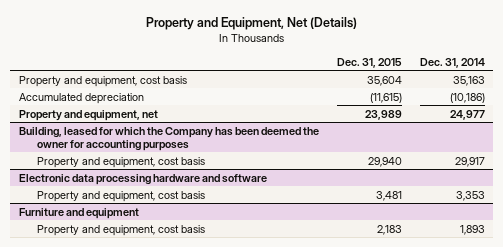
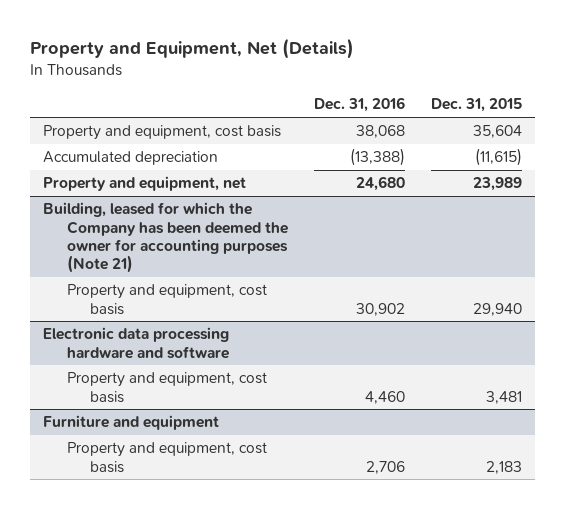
[419,57,485,68] Dec. 31, 2014 -> none
none -> [313,97,405,113] Dec. 31, 2016
[18,126,319,151] Building, leased for which the Company has been deemed the owner for accounting purposes -> [42,202,288,273] Building, leased for which the Company has been deemed the owner for accounting purposes (Note 21)

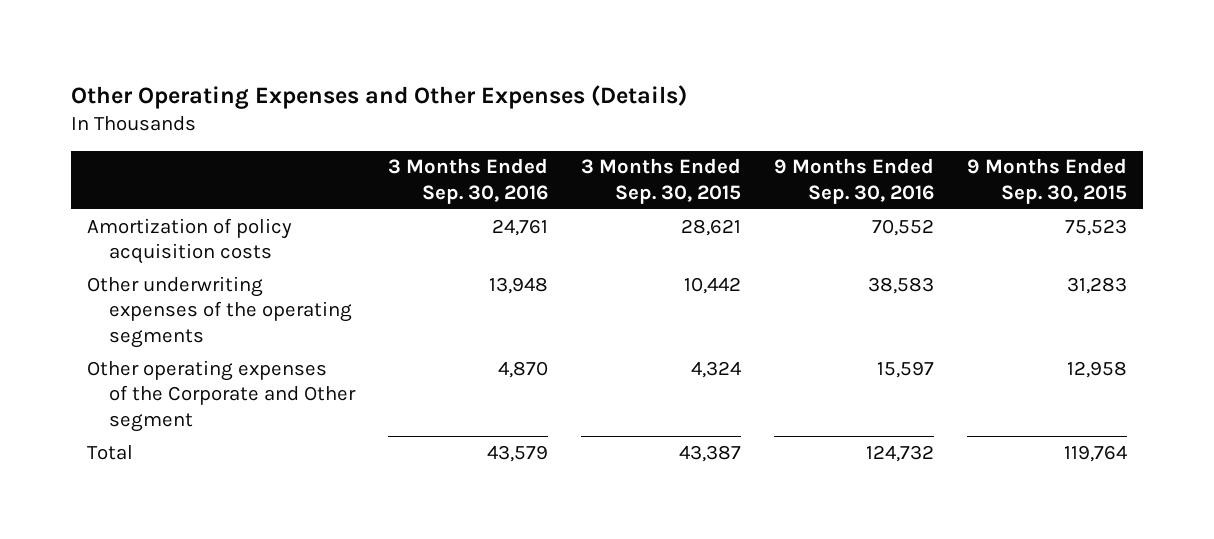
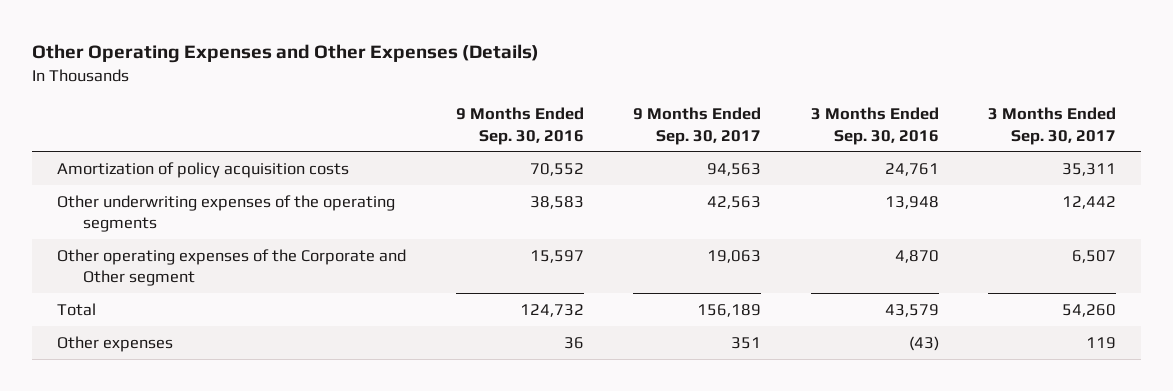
[580,158,741,204] 3 Months Ended Sep. 30, 2015 -> none
[966,158,1127,204] 9 Months Ended Sep. 30, 2015 -> none
none -> [633,107,762,145] 9 Months Ended Sep. 30, 2017
none -> [988,107,1117,145] 3 Months Ended Sep. 30, 2017
none -> [57,335,174,352] Other expenses

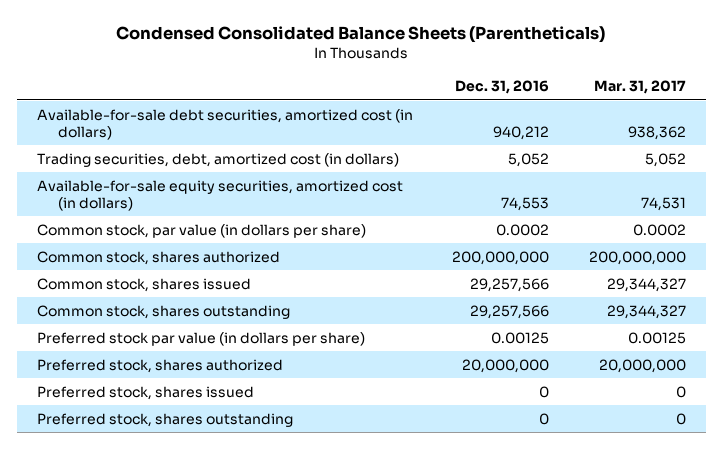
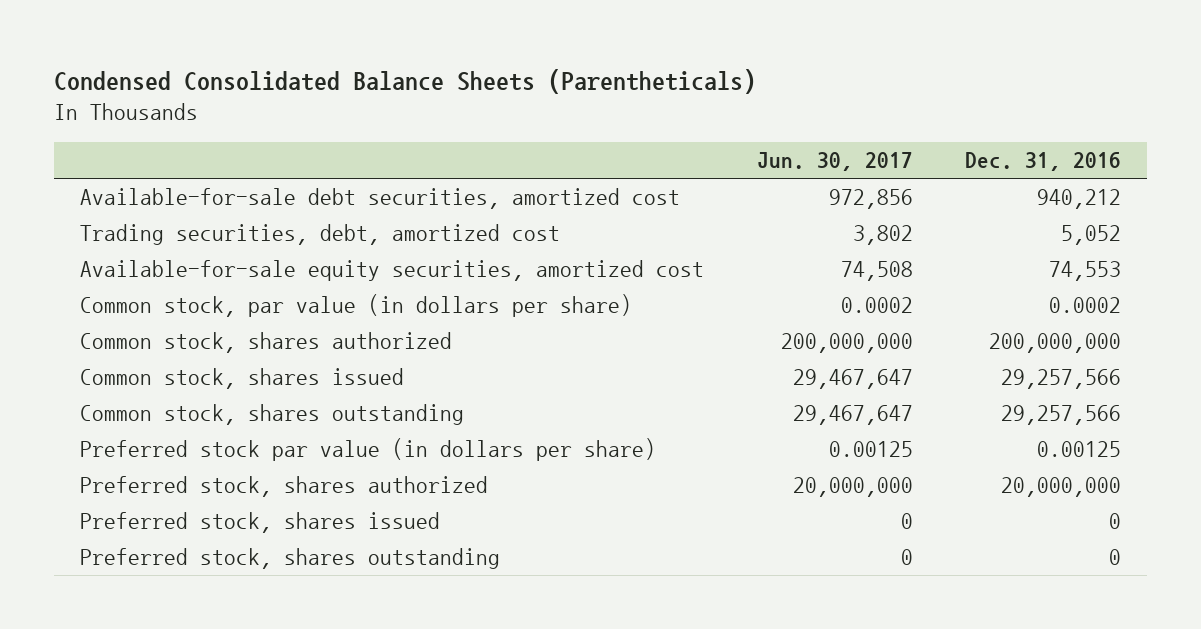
[593,80,686,95] Mar. 31, 2017 -> none
none -> [756,152,913,172] Jun. 30, 2017
[37,108,414,140] Available-for-sale debt securities, amortized cost (in dollars) -> [80,188,681,210] Available-for-sale debt securities, amortized cost
[37,152,400,167] Trading securities, debt, amortized cost (in dollars) -> [80,224,561,246] Trading securities, debt, amortized cost
[37,179,404,211] Available-for-sale equity securities, amortized cost (in dollars) -> [80,260,705,282] Available-for-sale equity securities, amortized cost

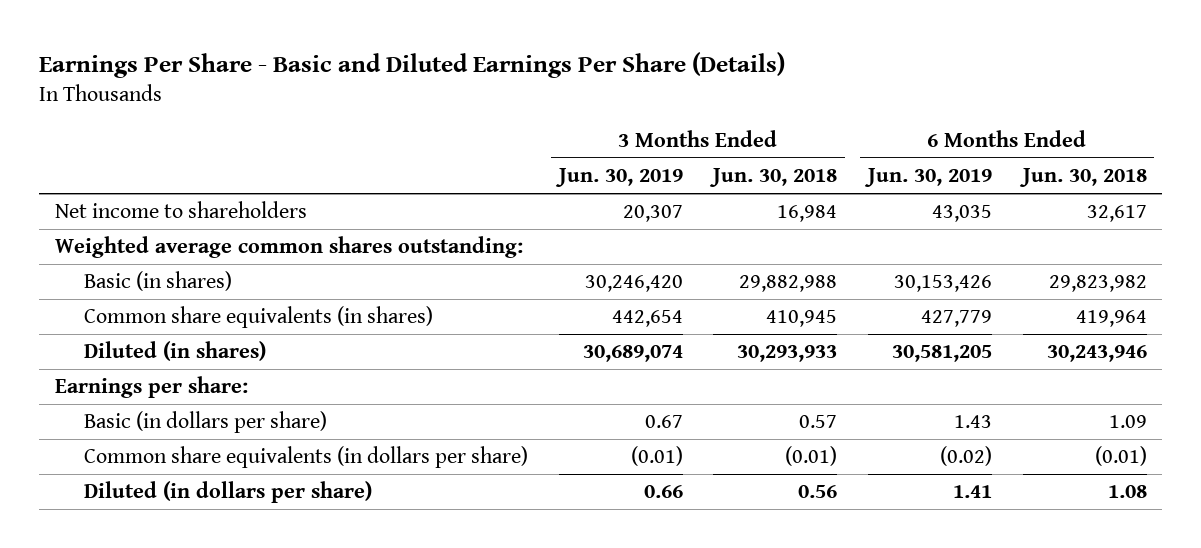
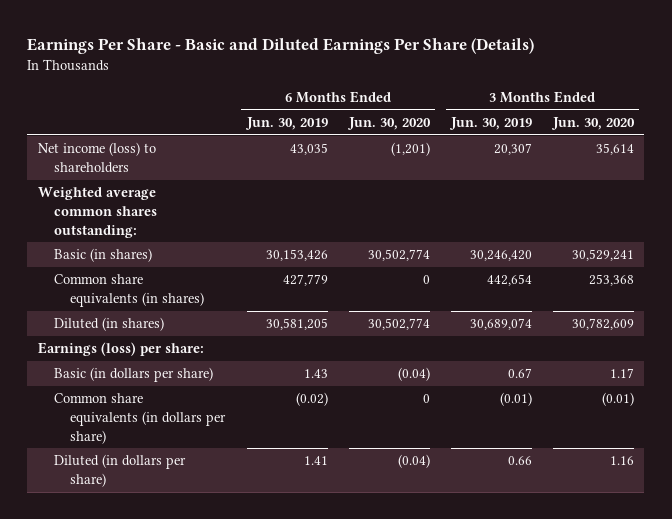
[709,167,838,187] Jun. 30, 2018 -> none
[1018,167,1147,187] Jun. 30, 2018 -> none
none -> [346,116,431,130] Jun. 30, 2020
none -> [550,116,635,130] Jun. 30, 2020
[54,201,307,219] Net income to shareholders -> [38,142,157,173] Net income (loss) to shareholders
[54,376,248,399] Earnings per share: -> [38,342,205,357] Earnings (loss) per share:

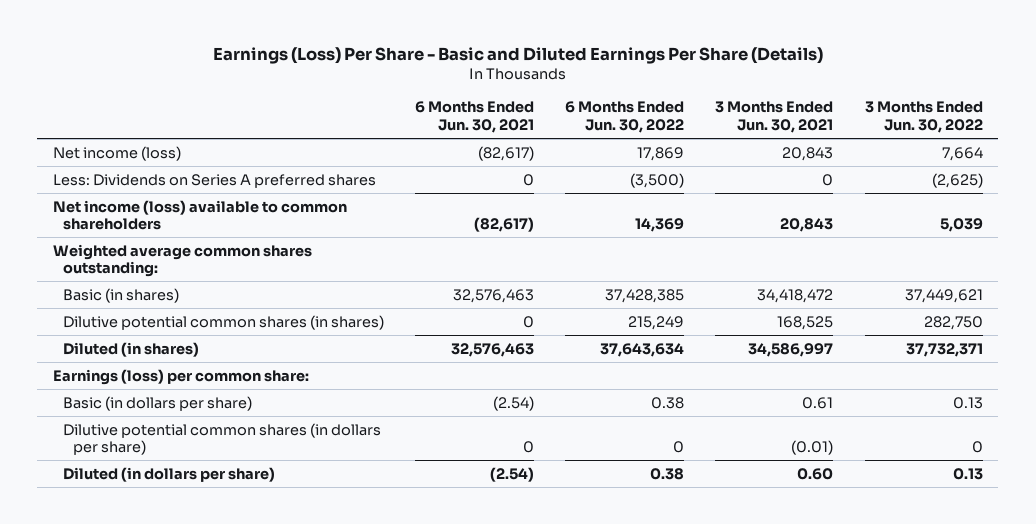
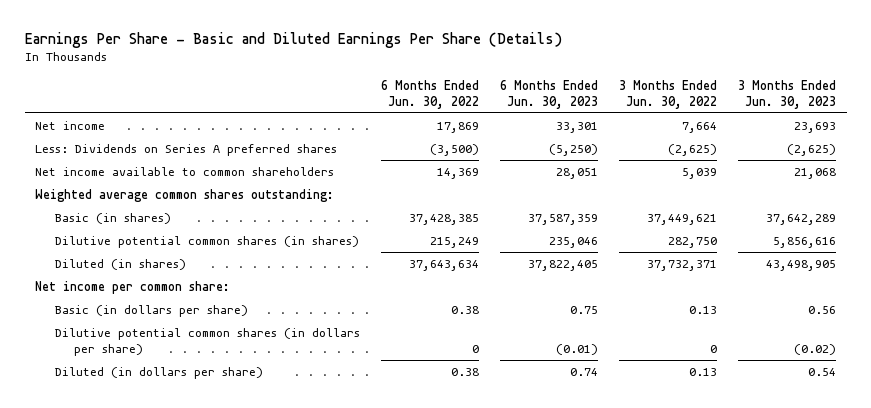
[212,46,823,64] Earnings (Loss) Per Share - Basic and Diluted Earnings Per Share (Details) -> [24,32,562,49] Earnings Per Share - Basic and Diluted Earnings Per Share (Details)
[415,101,535,133] 6 Months Ended Jun. 30, 2021 -> none
[715,101,834,133] 3 Months Ended Jun. 30, 2021 -> none
none -> [499,79,598,109] 6 Months Ended Jun. 30, 2023
none -> [738,79,837,109] 3 Months Ended Jun. 30, 2023
[52,145,181,161] Net income (loss) -> [35,120,106,130] Net income
[52,199,347,231] Net income (loss) available to common shareholders -> [35,166,335,176] Net income available to common shareholders
[52,368,309,385] Earnings (loss) per common share: -> [35,280,231,294] Net income per common share:

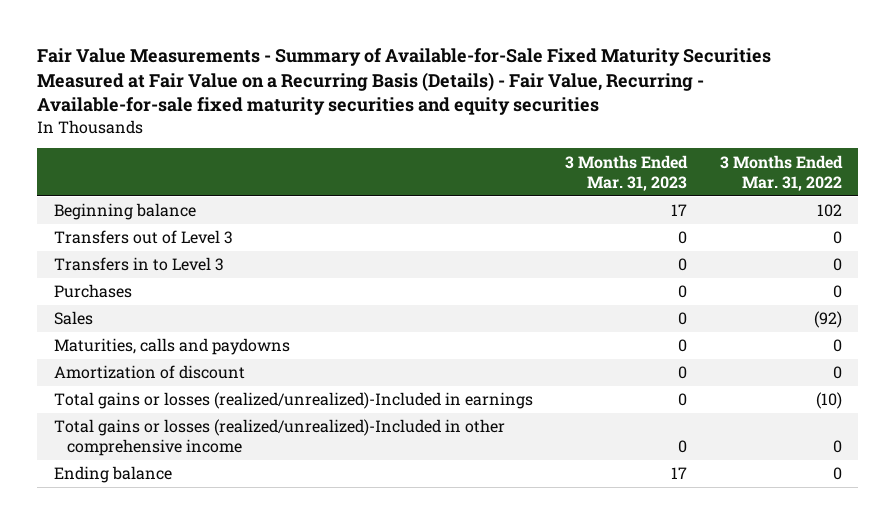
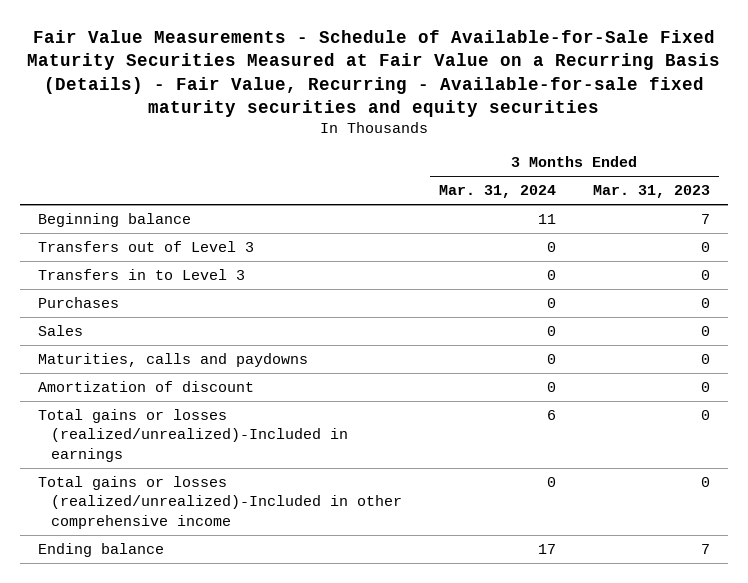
[37,47,772,116] Fair Value Measurements - Summary of Available-for-Sale Fixed Maturity Securities Measured at Fair Value on a Recurring Basis (Details) - Fair Value, Recurring - Available-for-sale fixed maturity securities and equity securities -> [26,29,720,117] Fair Value Measurements - Schedule of Available-for-Sale Fixed Maturity Securities Measured at Fair Value on a Recurring Basis (Details) - Fair Value, Recurring - Available-for-sale fixed maturity securities and equity securities
[719,154,843,191] 3 Months Ended Mar. 31, 2022 -> none
none -> [438,185,556,199] Mar. 31, 2024
[671,204,688,217] 17 -> [700,214,710,225] 7
[671,467,688,480] 17 -> [700,544,710,555] 7

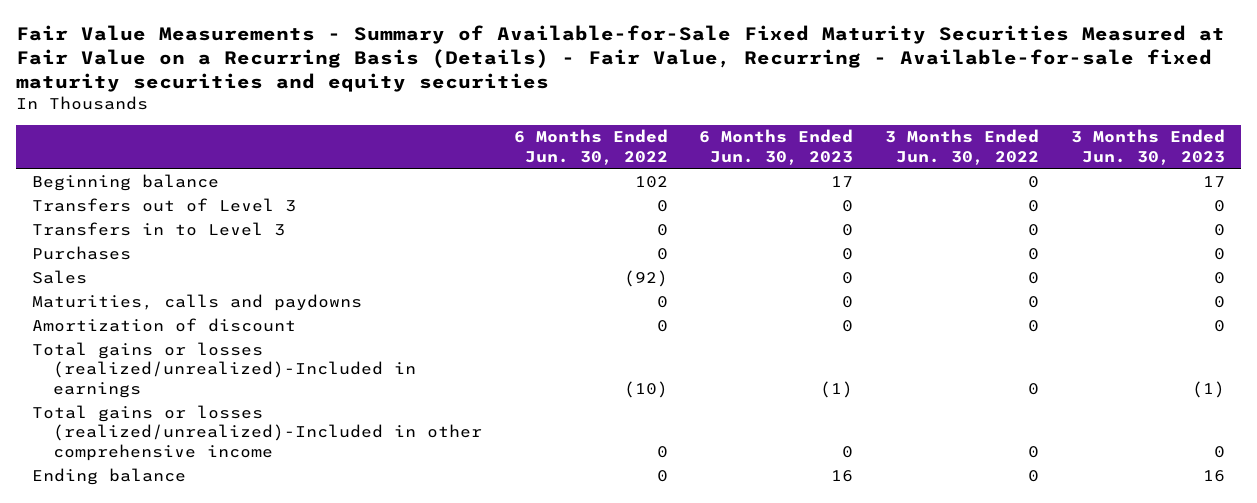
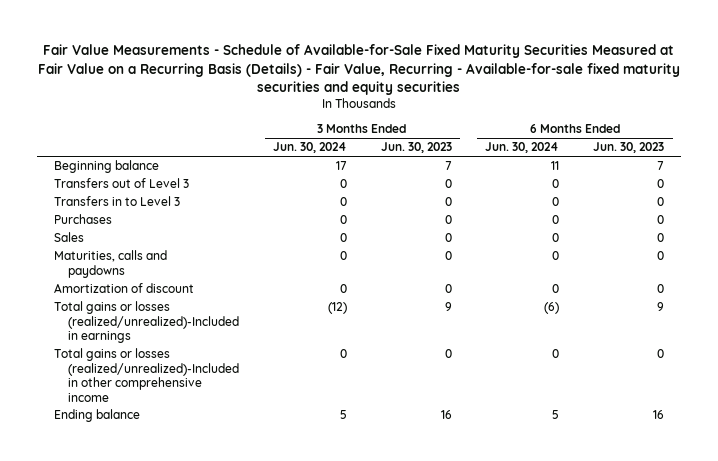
[16,25,1226,93] Fair Value Measurements - Summary of Available-for-Sale Fixed Maturity Securities Measured at Fair Value on a Recurring Basis (Details) - Fair Value, Recurring - Available-for-sale fixed maturity securities and equity securities -> [37,44,680,96] Fair Value Measurements - Schedule of Available-for-Sale Fixed Maturity Securities Measured at Fair Value on a Recurring Basis (Details) - Fair Value, Recurring - Available-for-sale fixed maturity securities and equity securities
[513,129,668,165] 6 Months Ended Jun. 30, 2022 -> none
[885,129,1040,165] 3 Months Ended Jun. 30, 2022 -> none
none -> [273,142,348,154] Jun. 30, 2024
none -> [485,142,560,154] Jun. 30, 2024
[831,175,854,187] 17 -> [657,161,665,171] 7
[1202,175,1225,187] 17 -> [444,161,452,171] 7
[820,380,854,398] (1) -> [657,302,665,312] 9
[1191,380,1225,398] (1) -> [444,302,452,312] 9

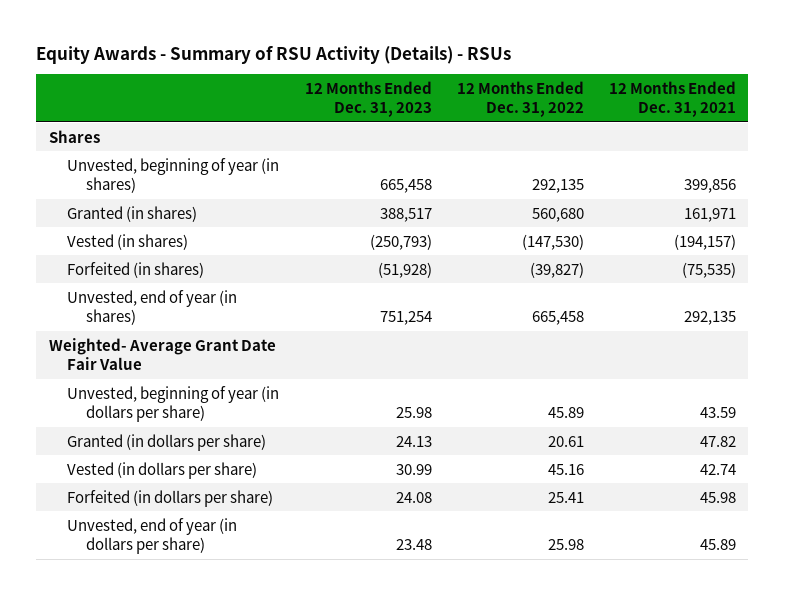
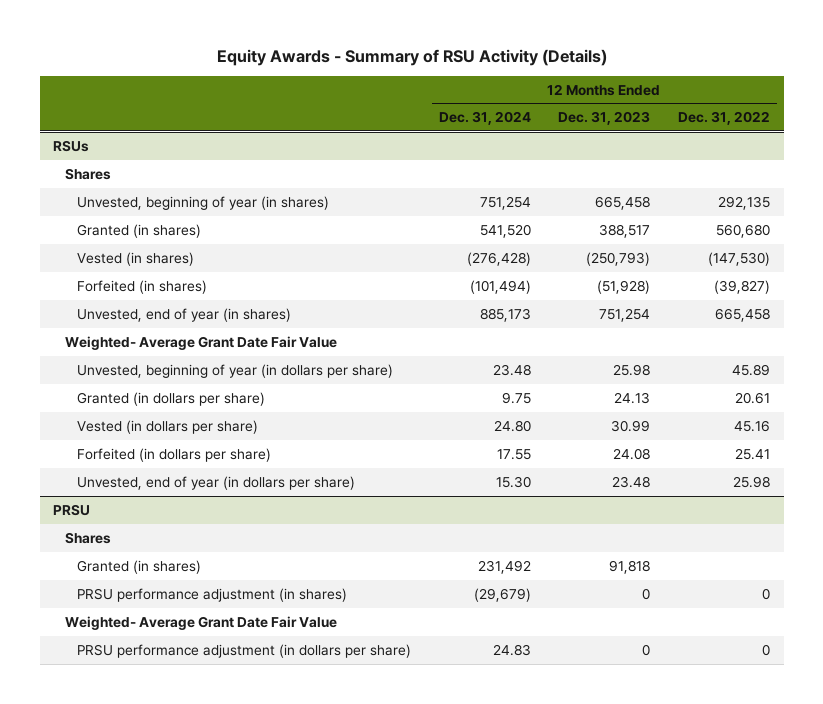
[36,45,512,64] Equity Awards - Summary of RSU Activity (Details) - RSUs -> [216,48,607,66] Equity Awards - Summary of RSU Activity (Details)
[608,81,736,118] 12 Months Ended Dec. 31, 2021 -> none
none -> [438,111,531,126] Dec. 31, 2024
none -> [53,139,90,152] RSUs
none -> [53,503,91,516] PRSU
none -> [65,531,112,544] Shares
none -> [77,559,202,574] Granted (in shares)
none -> [77,587,348,602] PRSU performance adjustment (in shares)
none -> [65,615,338,630] Weighted- Average Grant Date Fair Value
none -> [77,643,412,658] PRSU performance adjustment (in dollars per share)

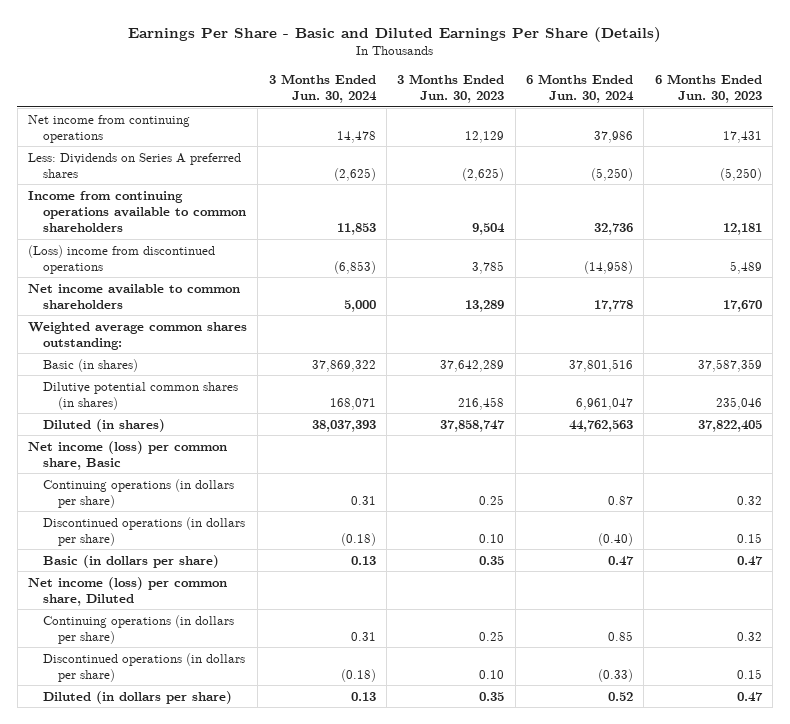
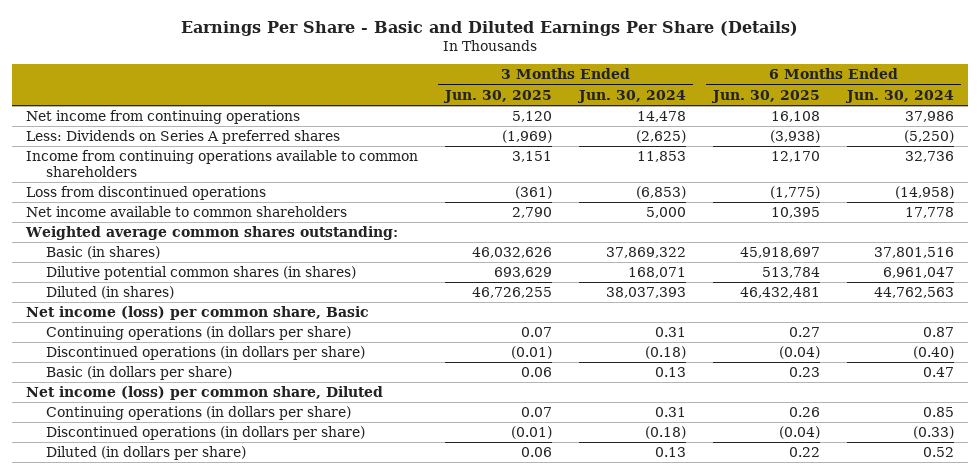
[397,73,505,103] 3 Months Ended Jun. 30, 2023 -> none
[654,73,762,103] 6 Months Ended Jun. 30, 2023 -> none
none -> [443,89,553,103] Jun. 30, 2025
none -> [711,89,821,103] Jun. 30, 2025
[28,244,216,274] (Loss) income from discontinued operations -> [25,186,266,201] Loss from discontinued operations

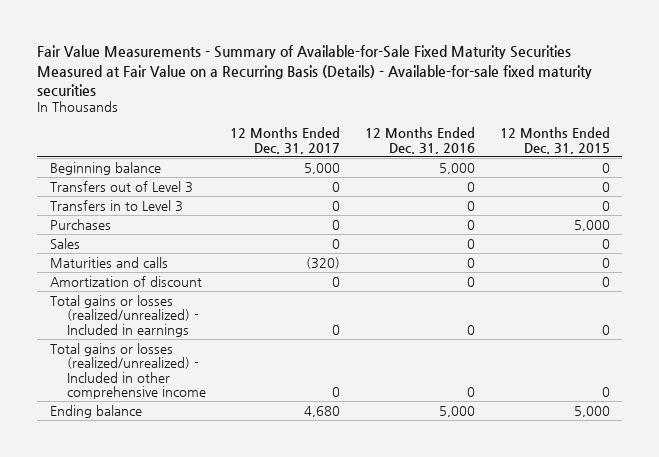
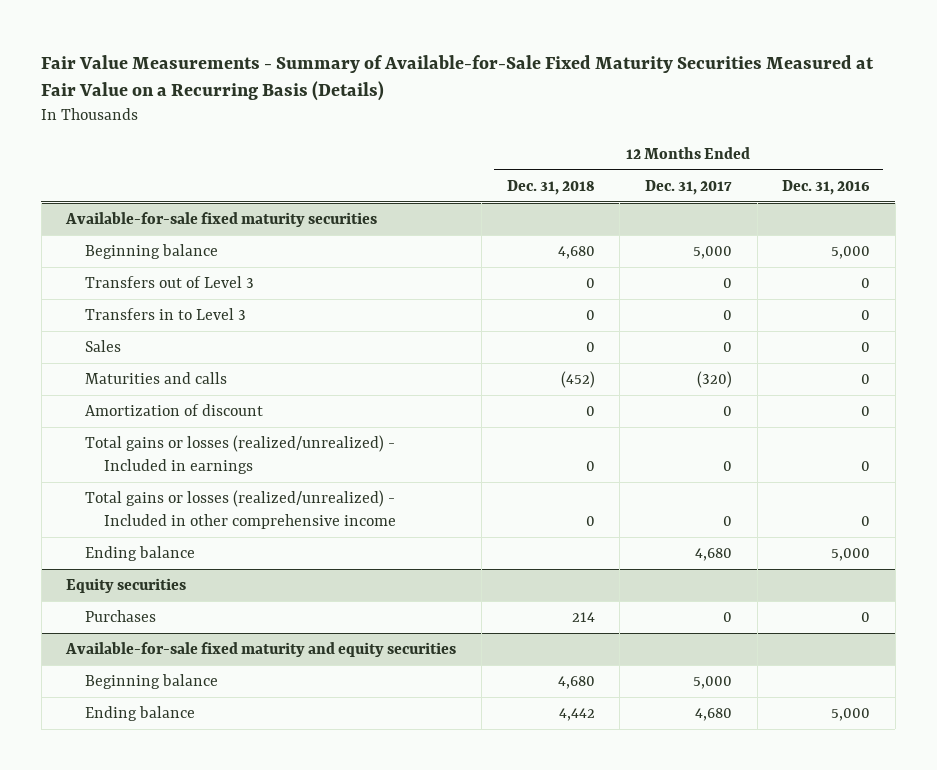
[37,45,593,96] Fair Value Measurements - Summary of Available-for-Sale Fixed Maturity Securities Measured at Fair Value on a Recurring Basis (Details) - Available-for-sale fixed maturity securities -> [41,54,875,102] Fair Value Measurements - Summary of Available-for-Sale Fixed Maturity Securities Measured at Fair Value on a Recurring Basis (Details)
[499,127,610,154] 12 Months Ended Dec. 31, 2015 -> none
none -> [506,179,595,195] Dec. 31, 2018
none -> [65,212,378,228] Available-for-sale fixed maturity securities
[49,218,111,230] Purchases -> none
none -> [66,578,187,594] Equity securities
none -> [85,610,157,623] Purchases
none -> [65,642,457,658] Available-for-sale fixed maturity and equity securities
none -> [85,674,219,690] Beginning balance
none -> [85,706,196,722] Ending balance

